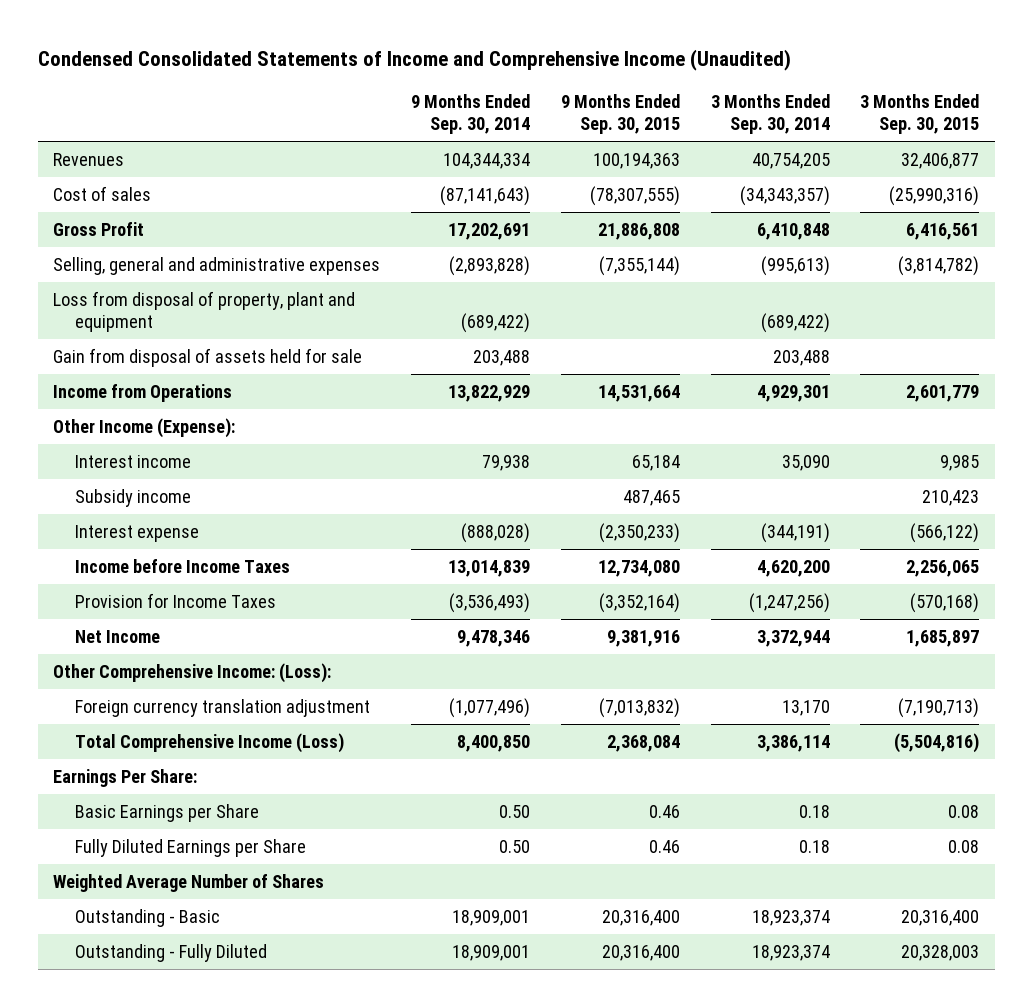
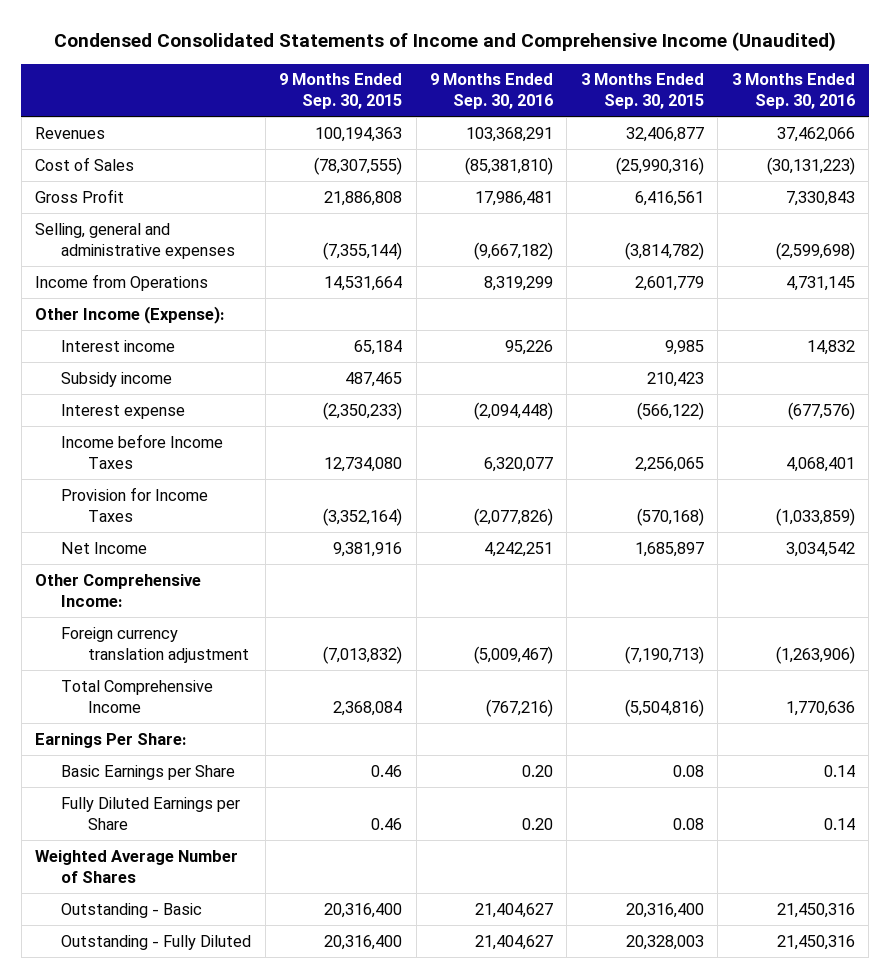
[411,93,531,134] 9 Months Ended Sep. 30, 2014 -> none
[710,93,830,134] 3 Months Ended Sep. 30, 2014 -> none
none -> [430,73,554,110] 9 Months Ended Sep. 30, 2016
none -> [731,73,855,110] 3 Months Ended Sep. 30, 2016
[53,185,152,201] Cost of sales -> [34,156,134,171] Cost of Sales
[53,290,356,333] Loss from disposal of property, plant and equipment -> none
[53,347,363,367] Gain from disposal of assets held for sale -> none
[53,662,332,683] Other Comprehensive Income: (Loss): -> [34,573,201,607] Other Comprehensive Income:
[74,732,344,753] Total Comprehensive Income (Loss) -> [61,679,214,713] Total Comprehensive Income

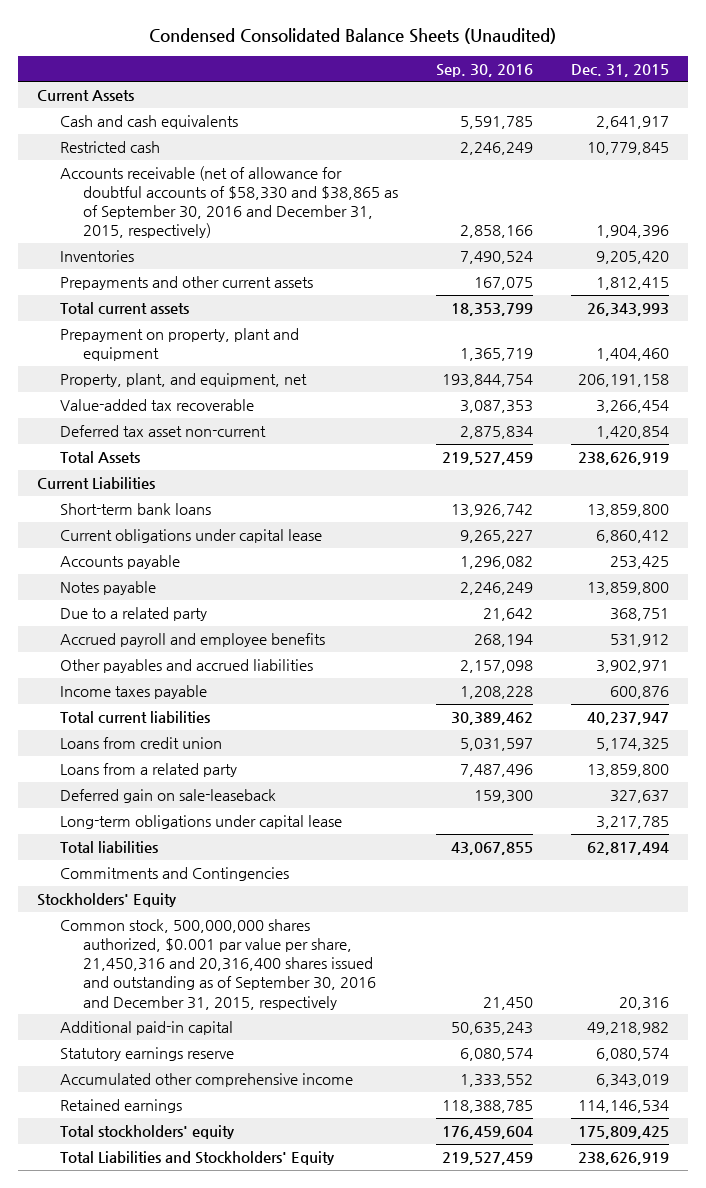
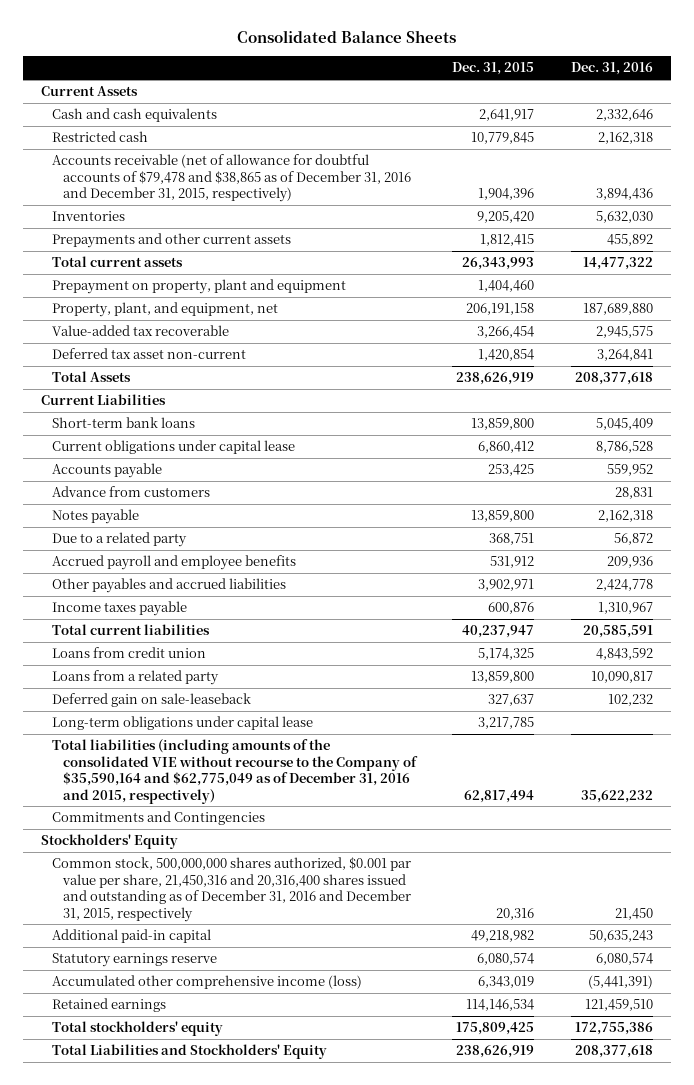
[149,28,557,45] Condensed Consolidated Balance Sheets (Unaudited) -> [236,30,456,44] Consolidated Balance Sheets
[435,63,533,77] Sep. 30, 2016 -> none
none -> [570,62,653,76] Dec. 31, 2016
[59,165,398,239] Accounts receivable (net of allowance for doubtful accounts of $58,330 and $38,865 as of September 30, 2016 and December 31, 2015, respectively) -> [52,154,412,203] Accounts receivable (net of allowance for doubtful accounts of $79,478 and $38,865 as of December 31, 2016 and December 31, 2015, respectively)
none -> [52,486,211,498] Advance from customers
[59,840,158,853] Total liabilities -> [52,739,419,804] Total liabilities (including amounts of the consolidated VIE without recourse to the Company of $35,590,164 and $62,775,049 as of December 31, 2016 and 2015, respectively)
[59,918,376,1010] Common stock, 500,000,000 shares authorized, $0.001 par value per share, 21,450,316 and 20,316,400 shares issued and outstanding as of September 30, 2016 and December 31, 2015, respectively -> [52,857,412,922] Common stock, 500,000,000 shares authorized, $0.001 par value per share, 21,450,316 and 20,316,400 shares issued and outstanding as of December 31, 2016 and December 31, 2015, respectively
[59,1072,353,1087] Accumulated other comprehensive income -> [52,975,363,990] Accumulated other comprehensive income (loss)

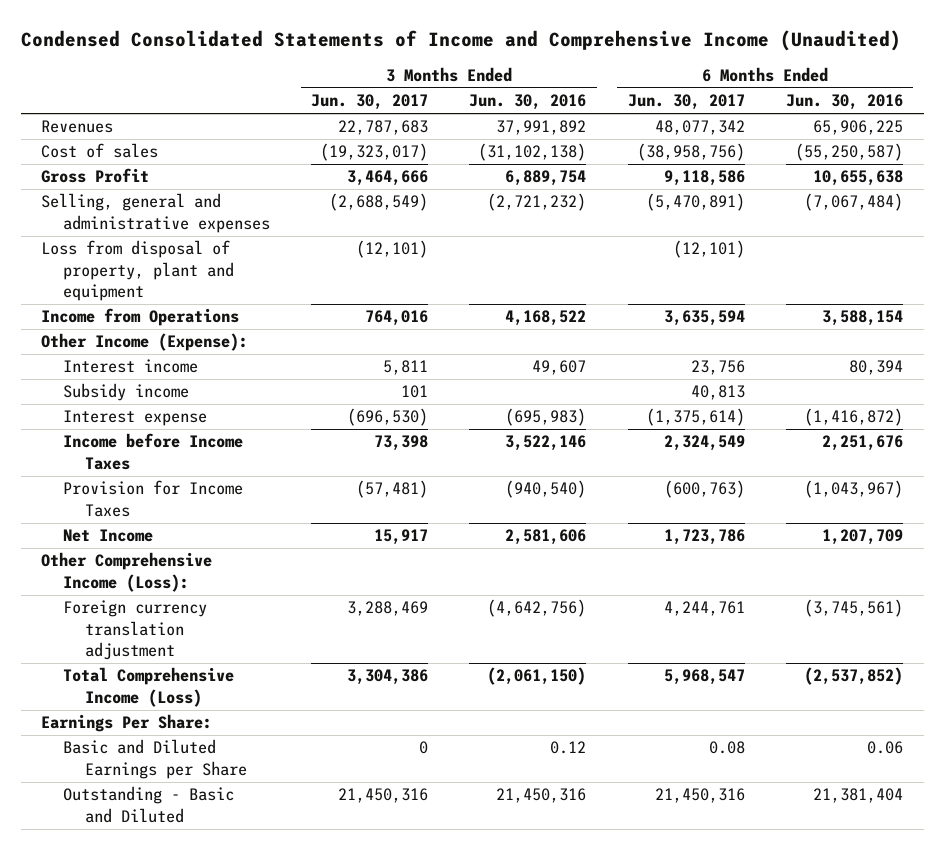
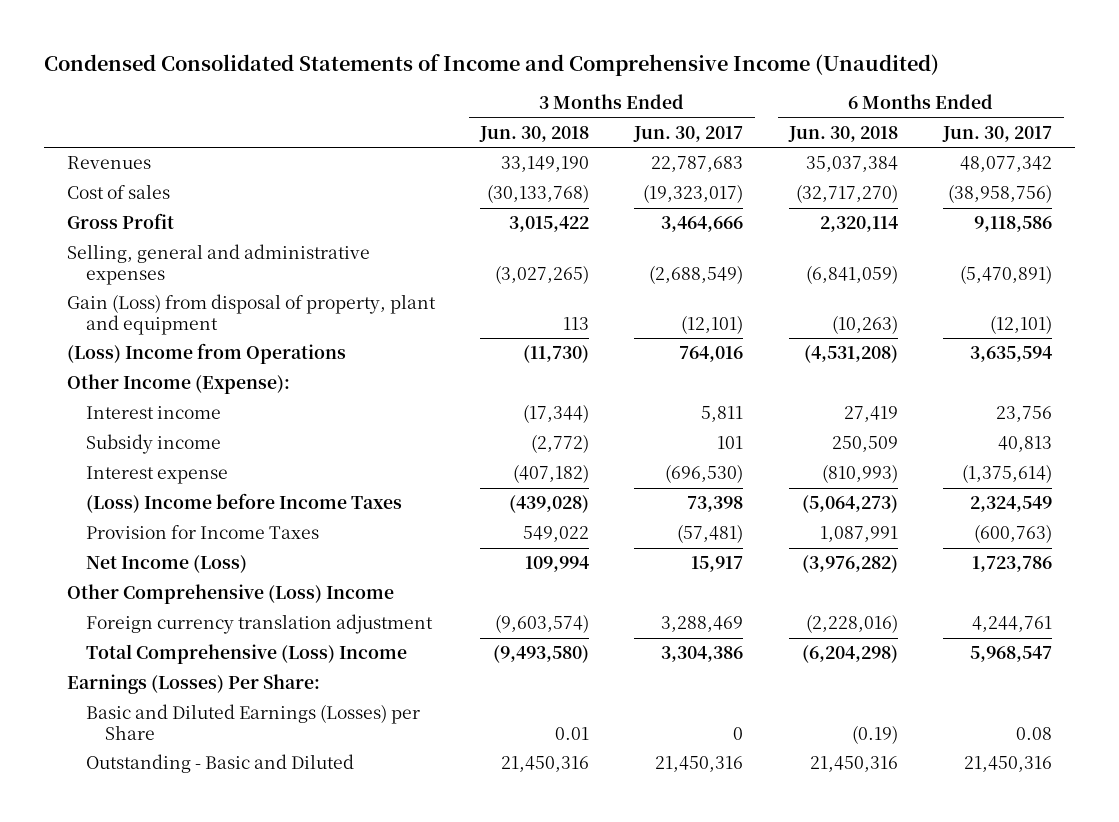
[469,94,587,111] Jun. 30, 2016 -> none
[785,94,903,111] Jun. 30, 2016 -> none
none -> [478,125,589,142] Jun. 30, 2018
none -> [787,125,898,142] Jun. 30, 2018
[41,240,234,301] Loss from disposal of property, plant and equipment -> [66,294,436,335] Gain (Loss) from disposal of property, plant and equipment
[41,308,240,327] Income from Operations -> [66,343,346,365] (Loss) Income from Operations
[62,433,243,470] Income before Income Taxes -> [85,493,402,514] (Loss) Income before Income Taxes
[62,529,153,543] Net Income -> [85,555,247,574] Net Income (Loss)
[41,552,213,592] Other Comprehensive Income (Loss): -> [66,584,394,605] Other Comprehensive (Loss) Income
[62,667,234,707] Total Comprehensive Income (Loss) -> [85,644,407,665] Total Comprehensive (Loss) Income
[41,714,213,733] Earnings Per Share: -> [66,674,320,695] Earnings (Losses) Per Share:
[62,739,247,779] Basic and Diluted Earnings per Share -> [85,704,420,740] Basic and Diluted Earnings (Losses) per Share

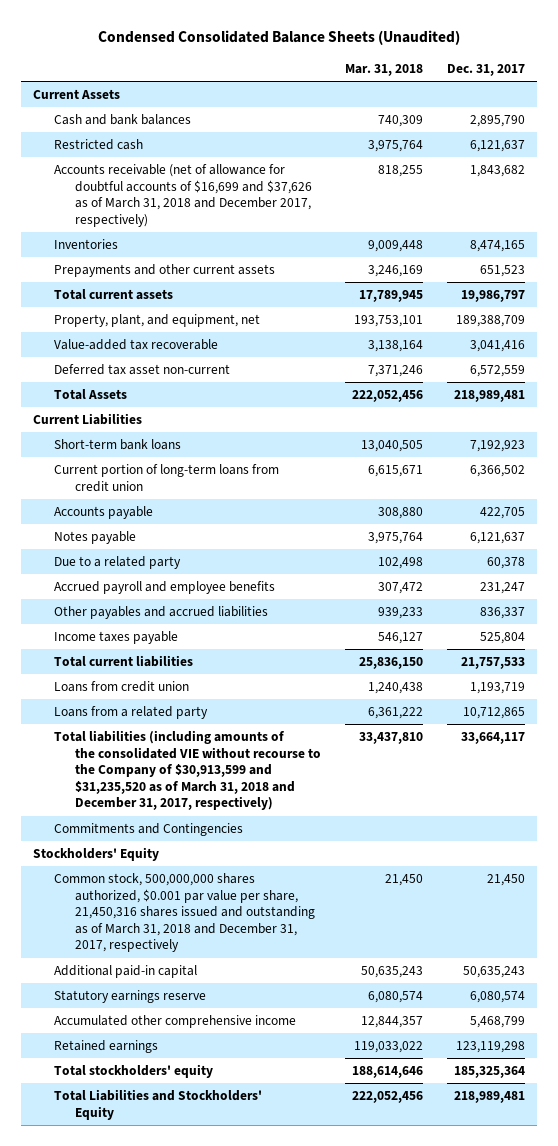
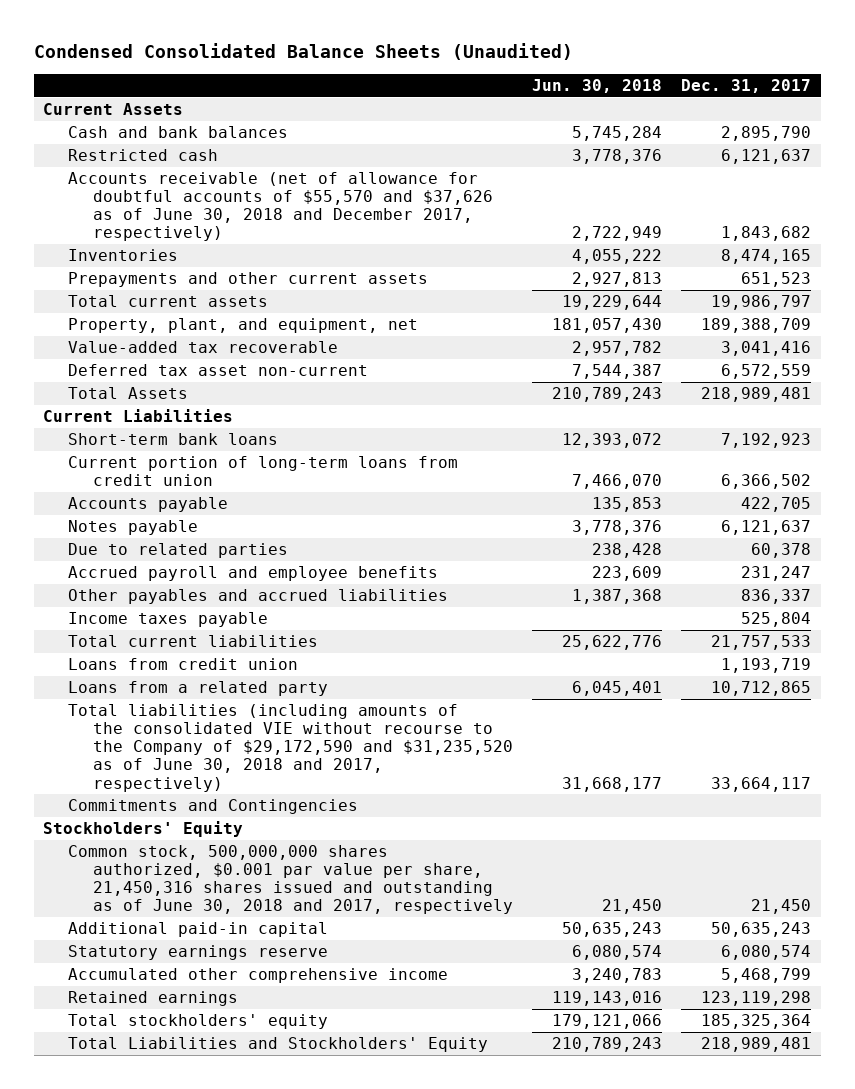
[344,63,423,76] Mar. 31, 2018 -> none
none -> [532,79,663,94] Jun. 30, 2018
[53,164,312,227] Accounts receivable (net of allowance for doubtful accounts of $16,699 and $37,626 as of March 31, 2018 and December 2017, respectively) -> [68,172,493,242] Accounts receivable (net of allowance for doubtful accounts of $55,570 and $37,626 as of June 30, 2018 and December 2017, respectively)
[53,556,181,570] Due to a related party -> [68,543,289,559] Due to related parties
[53,730,321,811] Total liabilities (including amounts of the consolidated VIE without recourse to the Company of $30,913,599 and $31,235,520 as of March 31, 2018 and December 31, 2017, respectively) -> [68,704,513,792] Total liabilities (including amounts of the consolidated VIE without recourse to the Company of $29,172,590 and $31,235,520 as of June 30, 2018 and 2017, respectively)
[53,873,315,953] Common stock, 500,000,000 shares authorized, $0.001 par value per share, 21,450,316 shares issued and outstanding as of March 31, 2018 and December 31, 2017, respectively -> [68,845,513,915] Common stock, 500,000,000 shares authorized, $0.001 par value per share, 21,450,316 shares issued and outstanding as of June 30, 2018 and 2017, respectively

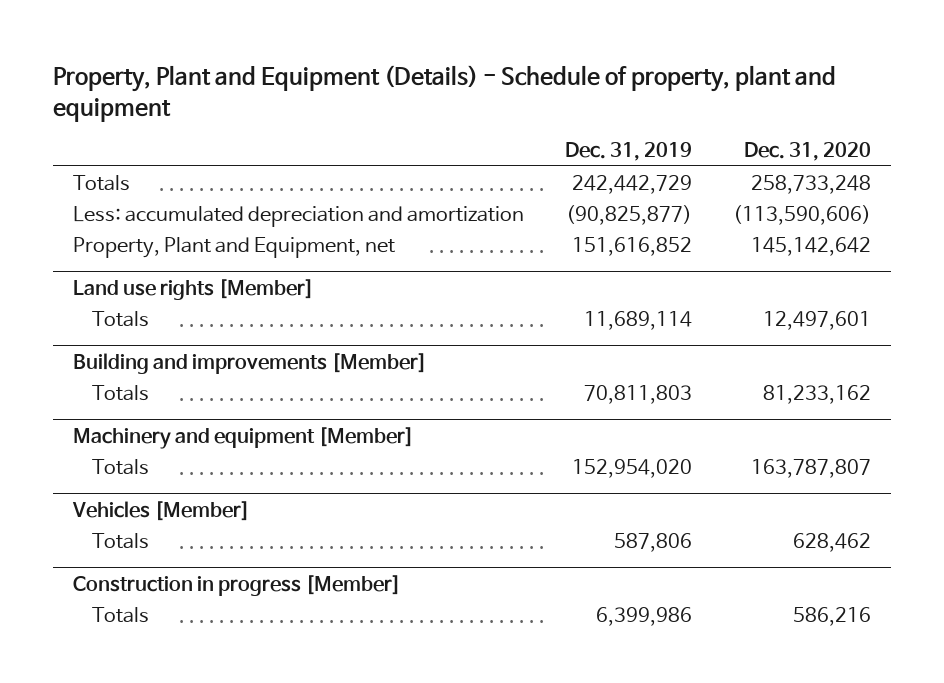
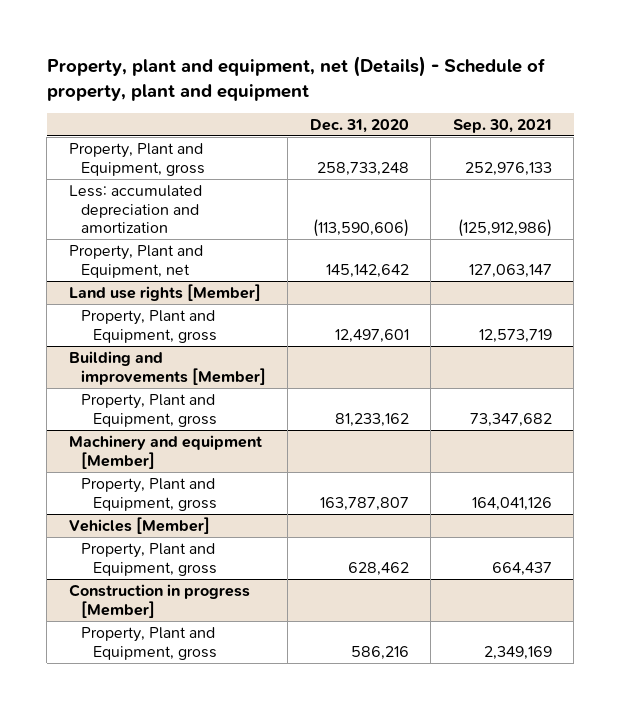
[53,64,837,122] Property, Plant and Equipment (Details) - Schedule of property, plant and equipment -> [46,55,546,101] Property, plant and equipment, net (Details) - Schedule of property, plant and equipment
[565,142,693,162] Dec. 31, 2019 -> none
none -> [452,118,552,133] Sep. 30, 2021
[73,174,131,191] Totals -> [68,142,206,176] Property, Plant and Equipment, gross
[92,310,150,327] Totals -> [81,309,218,343] Property, Plant and Equipment, gross
[92,384,150,401] Totals -> [81,393,218,427] Property, Plant and Equipment, gross
[92,458,150,475] Totals -> [81,477,218,511] Property, Plant and Equipment, gross
[92,532,150,549] Totals -> [81,542,218,576] Property, Plant and Equipment, gross
[92,606,150,623] Totals -> [81,626,218,660] Property, Plant and Equipment, gross

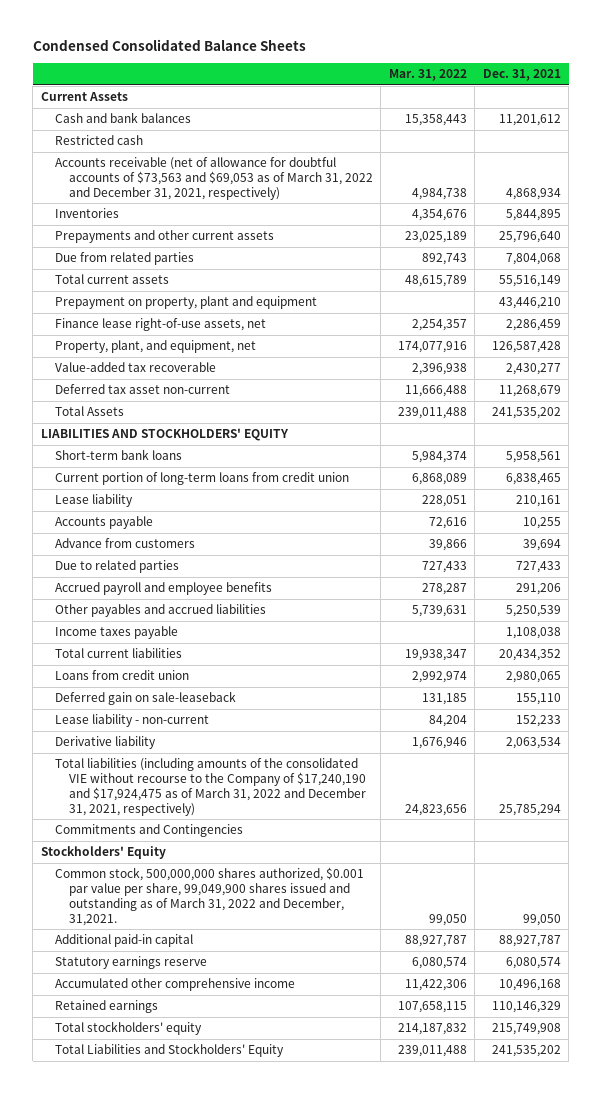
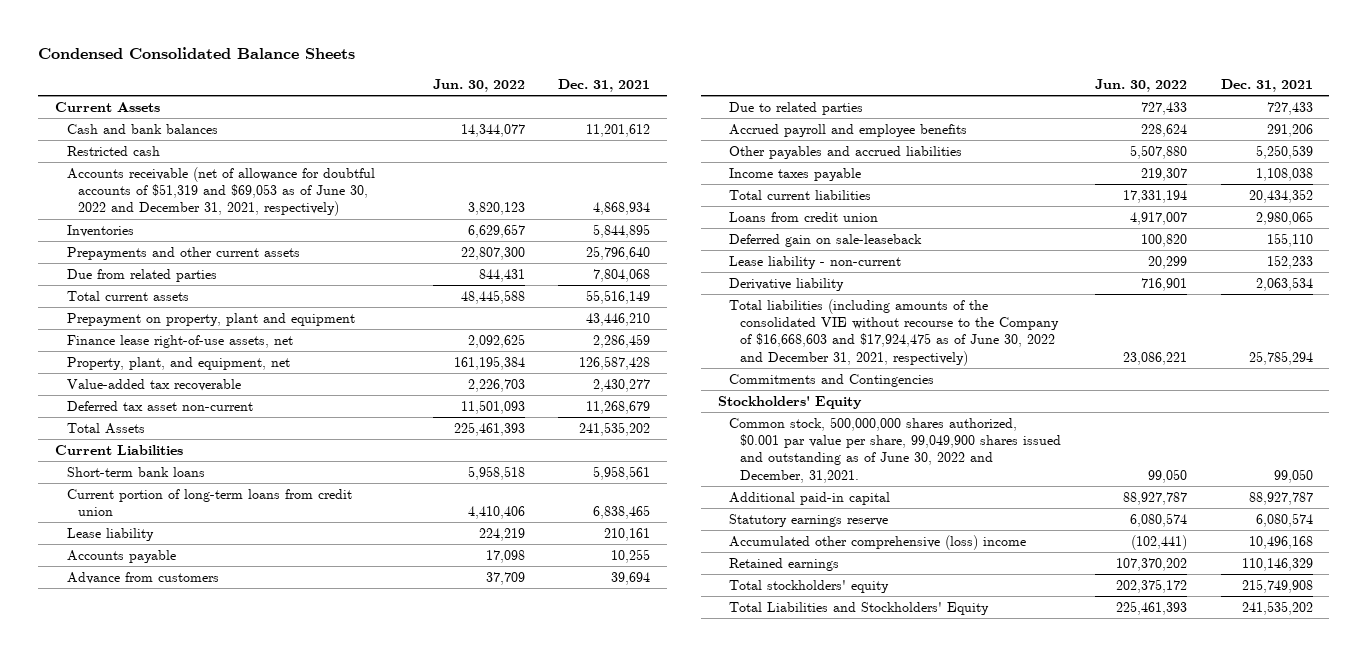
[388,69,467,82] Mar. 31, 2022 -> none
none -> [432,78,525,92] Jun. 30, 2022
[54,157,374,200] Accounts receivable (net of allowance for doubtful accounts of $73,563 and $69,053 as of March 31, 2022 and December 31, 2021, respectively) -> [66,166,375,217] Accounts receivable (net of allowance for doubtful accounts of $51,319 and $69,053 as of June 30, 2022 and December 31, 2021, respectively)
[40,428,289,442] LIABILITIES AND STOCKHOLDERS' EQUITY -> none
none -> [55,444,184,455] Current Liabilities
[54,758,367,816] Total liabilities (including amounts of the consolidated VIE without recourse to the Company of $17,240,190 and $17,924,475 as of March 31, 2022 and December 31, 2021, respectively) -> [728,298,1060,366] Total liabilities (including amounts of the consolidated VIE without recourse to the Company of $16,668,603 and $17,924,475 as of June 30, 2022 and December 31, 2021, respectively)
[54,867,364,926] Common stock, 500,000,000 shares authorized, $0.001 par value per share, 99,049,900 shares issued and outstanding as of March 31, 2022 and December, 31,2021. -> [728,416,1062,483] Common stock, 500,000,000 shares authorized, $0.001 par value per share, 99,049,900 shares issued and outstanding as of June 30, 2022 and December, 31,2021.
[54,978,295,992] Accumulated other comprehensive income -> [728,534,1026,550] Accumulated other comprehensive (loss) income

